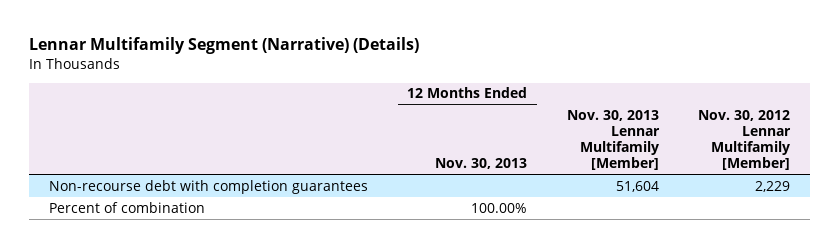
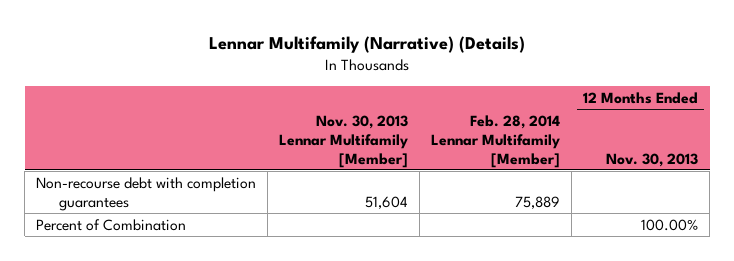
[29,37,420,55] Lennar Multifamily Segment (Narrative) (Details) -> [209,36,526,54] Lennar Multifamily (Narrative) (Details)
[698,109,792,171] Nov. 30, 2012 Lennar Multifamily [Member] -> none
none -> [431,115,561,168] Feb. 28, 2014 Lennar Multifamily [Member]
[48,201,205,213] Percent of combination -> [36,218,187,231] Percent of Combination

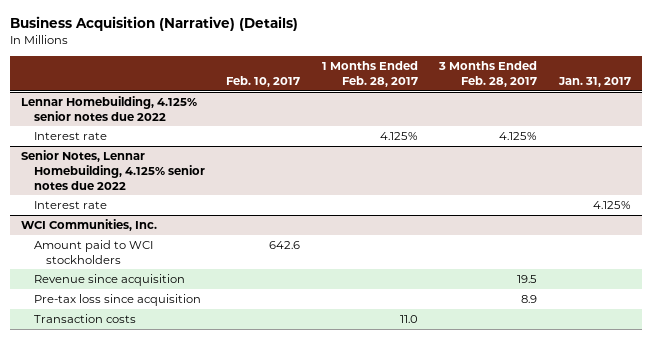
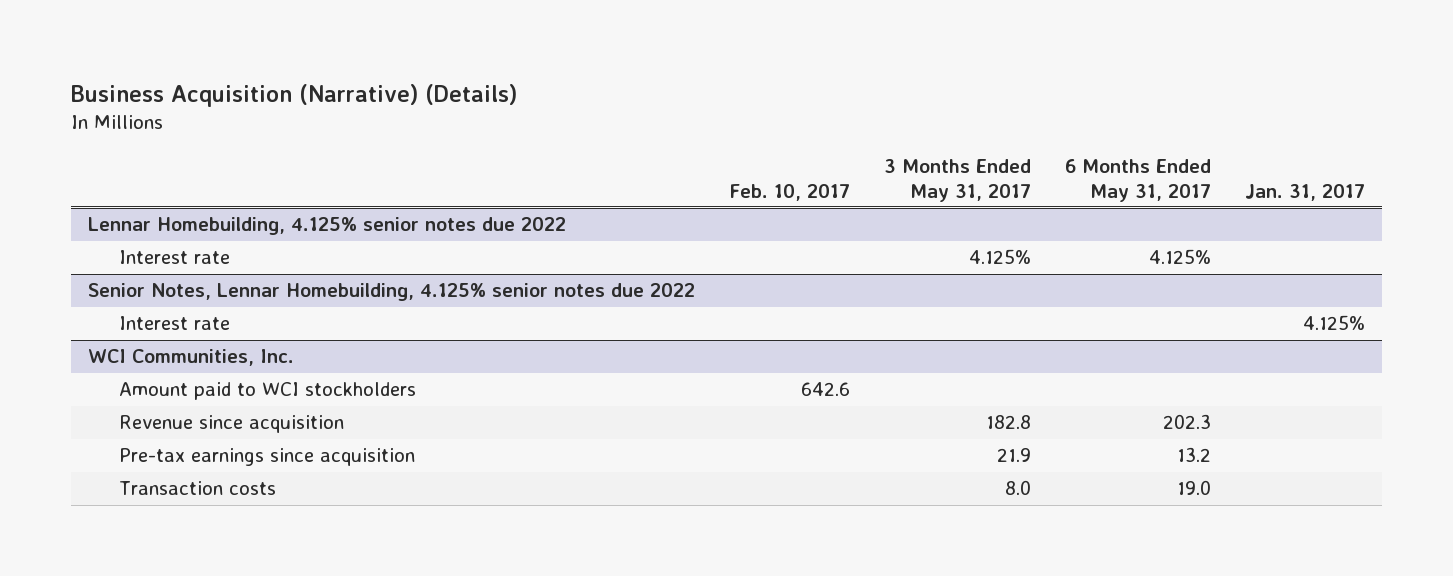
[321,60,418,87] 1 Months Ended Feb. 28, 2017 -> none
[438,60,538,87] 3 Months Ended Feb. 28, 2017 -> none
none -> [883,158,1031,202] 3 Months Ended May 31, 2017
none -> [1064,158,1211,202] 6 Months Ended May 31, 2017
[33,293,201,306] Pre-tax loss since acquisition -> [118,448,415,467] Pre-tax earnings since acquisition

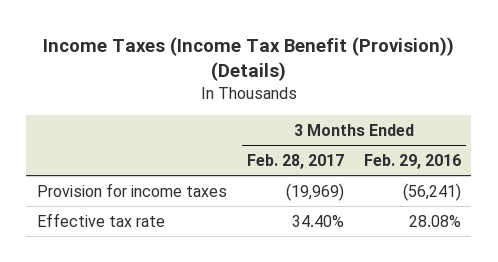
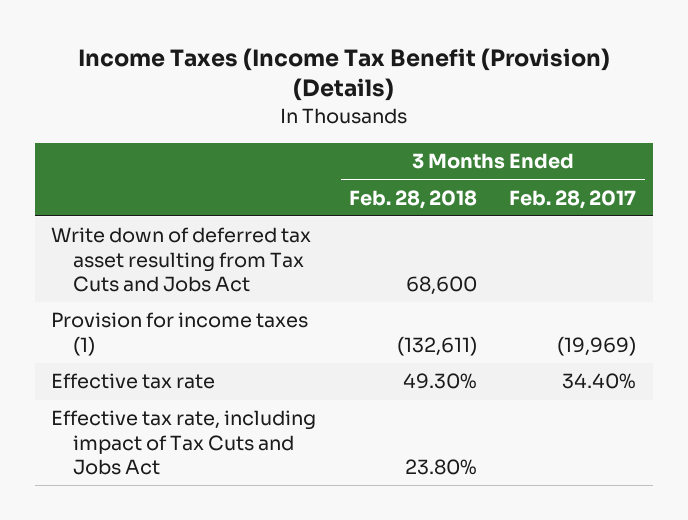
[42,36,454,81] Income Taxes (Income Tax Benefit (Provision)) (Details) -> [77,47,610,102] Income Taxes (Income Tax Benefit (Provision) (Details)
[364,153,462,169] Feb. 29, 2016 -> none
none -> [348,189,477,209] Feb. 28, 2018
none -> [51,227,312,292] Write down of deferred tax asset resulting from Tax Cuts and Jobs Act
[36,182,227,197] Provision for income taxes -> [51,312,309,356] Provision for income taxes (1)
none -> [51,410,317,475] Effective tax rate, including impact of Tax Cuts and Jobs Act

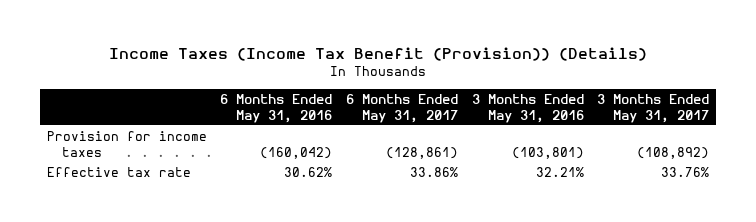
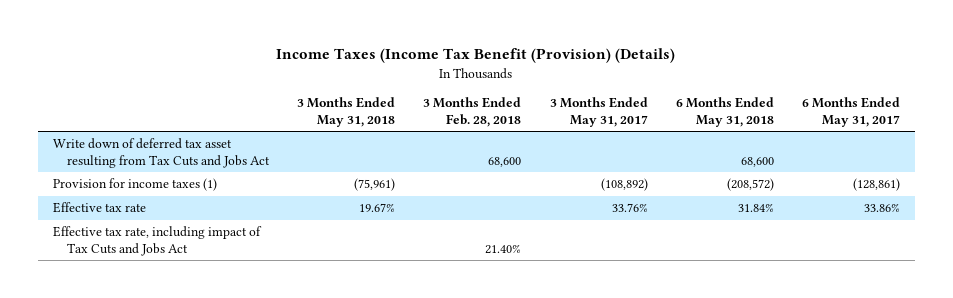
[108,47,647,62] Income Taxes (Income Tax Benefit (Provision)) (Details) -> [276,48,676,64] Income Taxes (Income Tax Benefit (Provision) (Details)
[220,93,333,123] 6 Months Ended May 31, 2016 -> none
[471,93,584,123] 3 Months Ended May 31, 2016 -> none
none -> [296,97,395,127] 3 Months Ended May 31, 2018
none -> [423,97,522,127] 3 Months Ended Feb. 28, 2018
none -> [676,97,775,127] 6 Months Ended May 31, 2018
none -> [52,138,270,168] Write down of deferred tax asset resulting from Tax Cuts and Jobs Act
[46,130,207,157] Provision for income taxes -> [52,178,217,192] Provision for income taxes (1)
none -> [52,226,262,256] Effective tax rate, including impact of Tax Cuts and Jobs Act

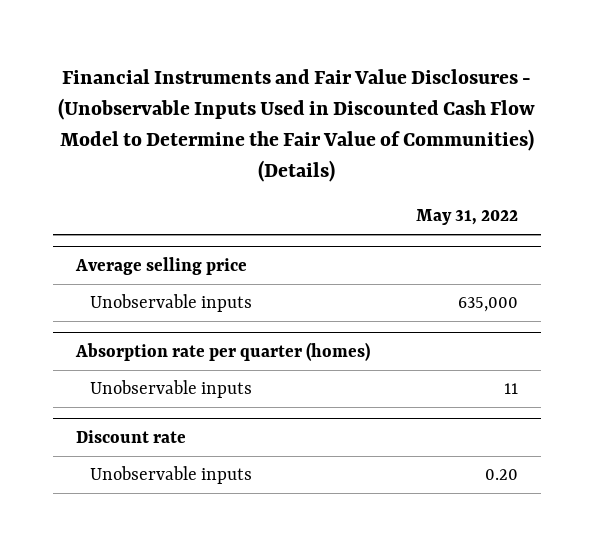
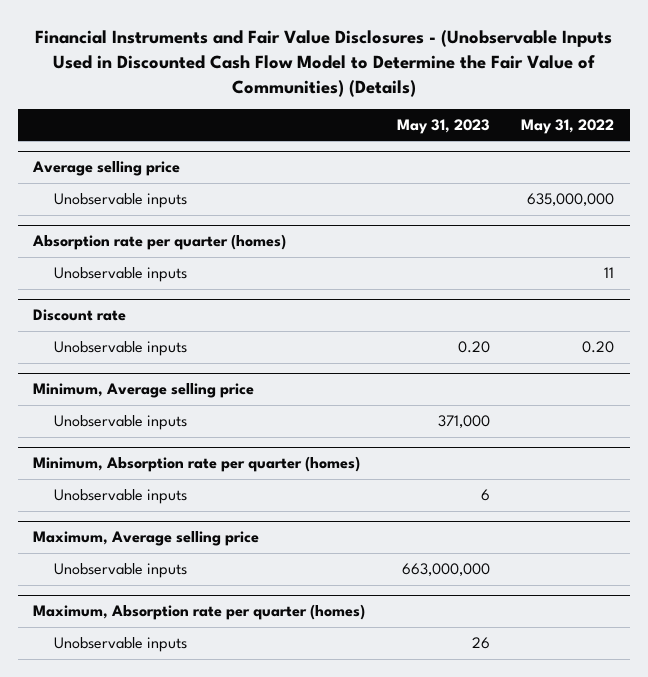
none -> [396,118,490,134] May 31, 2023
[458,297,519,313] 635,000 -> [527,193,615,207] 635,000,000
none -> [33,383,255,399] Minimum, Average selling price
none -> [53,415,187,431] Unobservable inputs
none -> [33,456,361,473] Minimum, Absorption rate per quarter (homes)
none -> [53,489,187,505] Unobservable inputs
none -> [33,531,260,547] Maximum, Average selling price
none -> [53,563,187,579] Unobservable inputs
none -> [33,604,366,621] Maximum, Absorption rate per quarter (homes)
none -> [53,637,187,653] Unobservable inputs

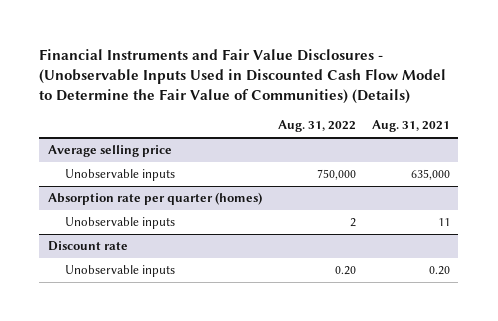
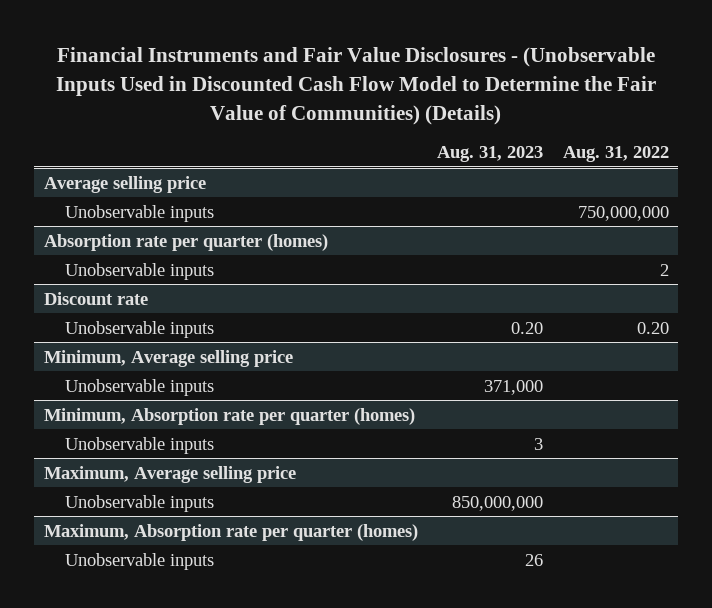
[372,120,451,133] Aug. 31, 2021 -> none
none -> [437,146,544,163] Aug. 31, 2023
[316,169,356,181] 750,000 -> [577,205,669,221] 750,000,000
none -> [43,349,293,367] Minimum, Average selling price
none -> [65,378,215,396] Unobservable inputs
none -> [43,407,415,425] Minimum, Absorption rate per quarter (homes)
none -> [65,436,215,454] Unobservable inputs
none -> [43,465,296,483] Maximum, Average selling price
none -> [65,494,215,512] Unobservable inputs
none -> [43,523,418,541] Maximum, Absorption rate per quarter (homes)
none -> [65,552,215,570] Unobservable inputs

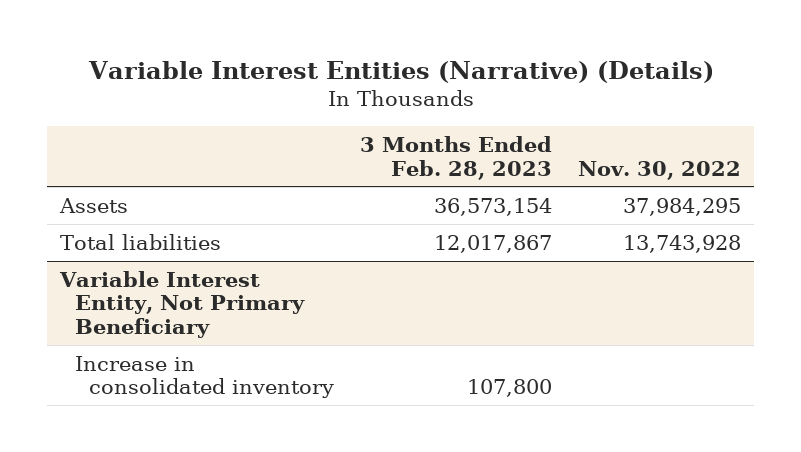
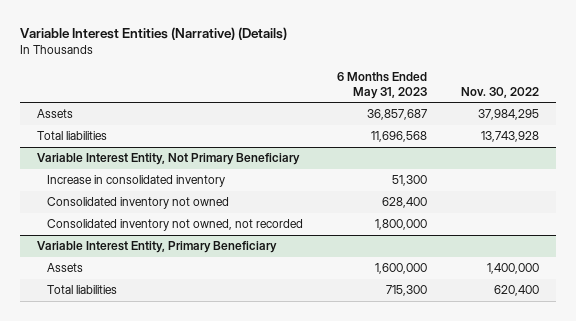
[360,136,553,180] 3 Months Ended Feb. 28, 2023 -> none
none -> [336,72,427,99] 6 Months Ended May 31, 2023
none -> [46,197,229,210] Consolidated inventory not owned
none -> [46,219,303,232] Consolidated inventory not owned, not recorded
none -> [36,241,277,254] Variable Interest Entity, Primary Beneficiary
none -> [46,263,83,273] Assets
none -> [46,285,117,295] Total liabilities

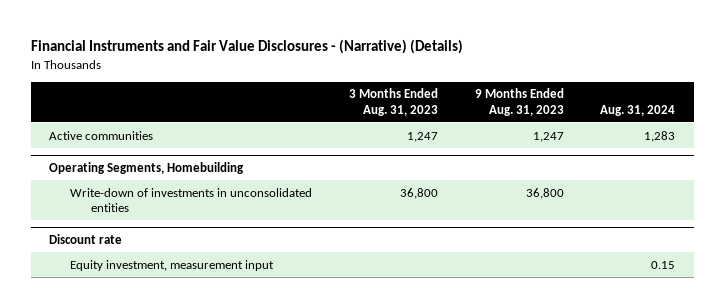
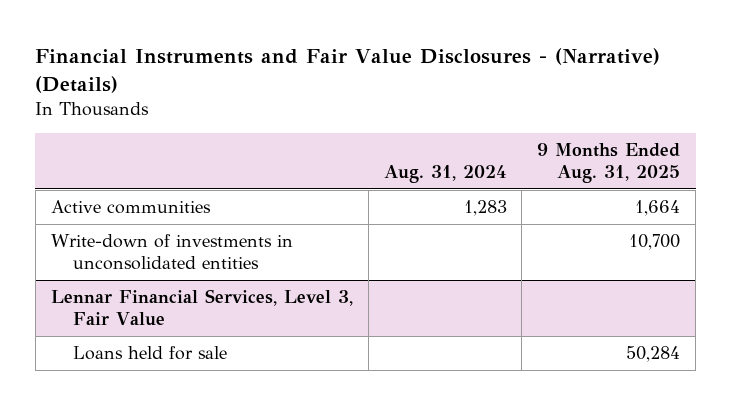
[348,88,438,116] 3 Months Ended Aug. 31, 2023 -> none
[474,88,564,116] 9 Months Ended Aug. 31, 2023 -> none
none -> [537,143,681,184] 9 Months Ended Aug. 31, 2025
[49,162,245,175] Operating Segments, Homebuilding -> none
[70,187,313,212] Write-down of investments in unconsolidated entities -> none
[49,234,123,245] Discount rate -> none
[70,259,275,271] Equity investment, measurement input -> none
none -> [50,234,293,270] Write-down of investments in unconsolidated entities
none -> [50,289,353,326] Lennar Financial Services, Level 3, Fair Value
none -> [72,346,227,361] Loans held for sale

